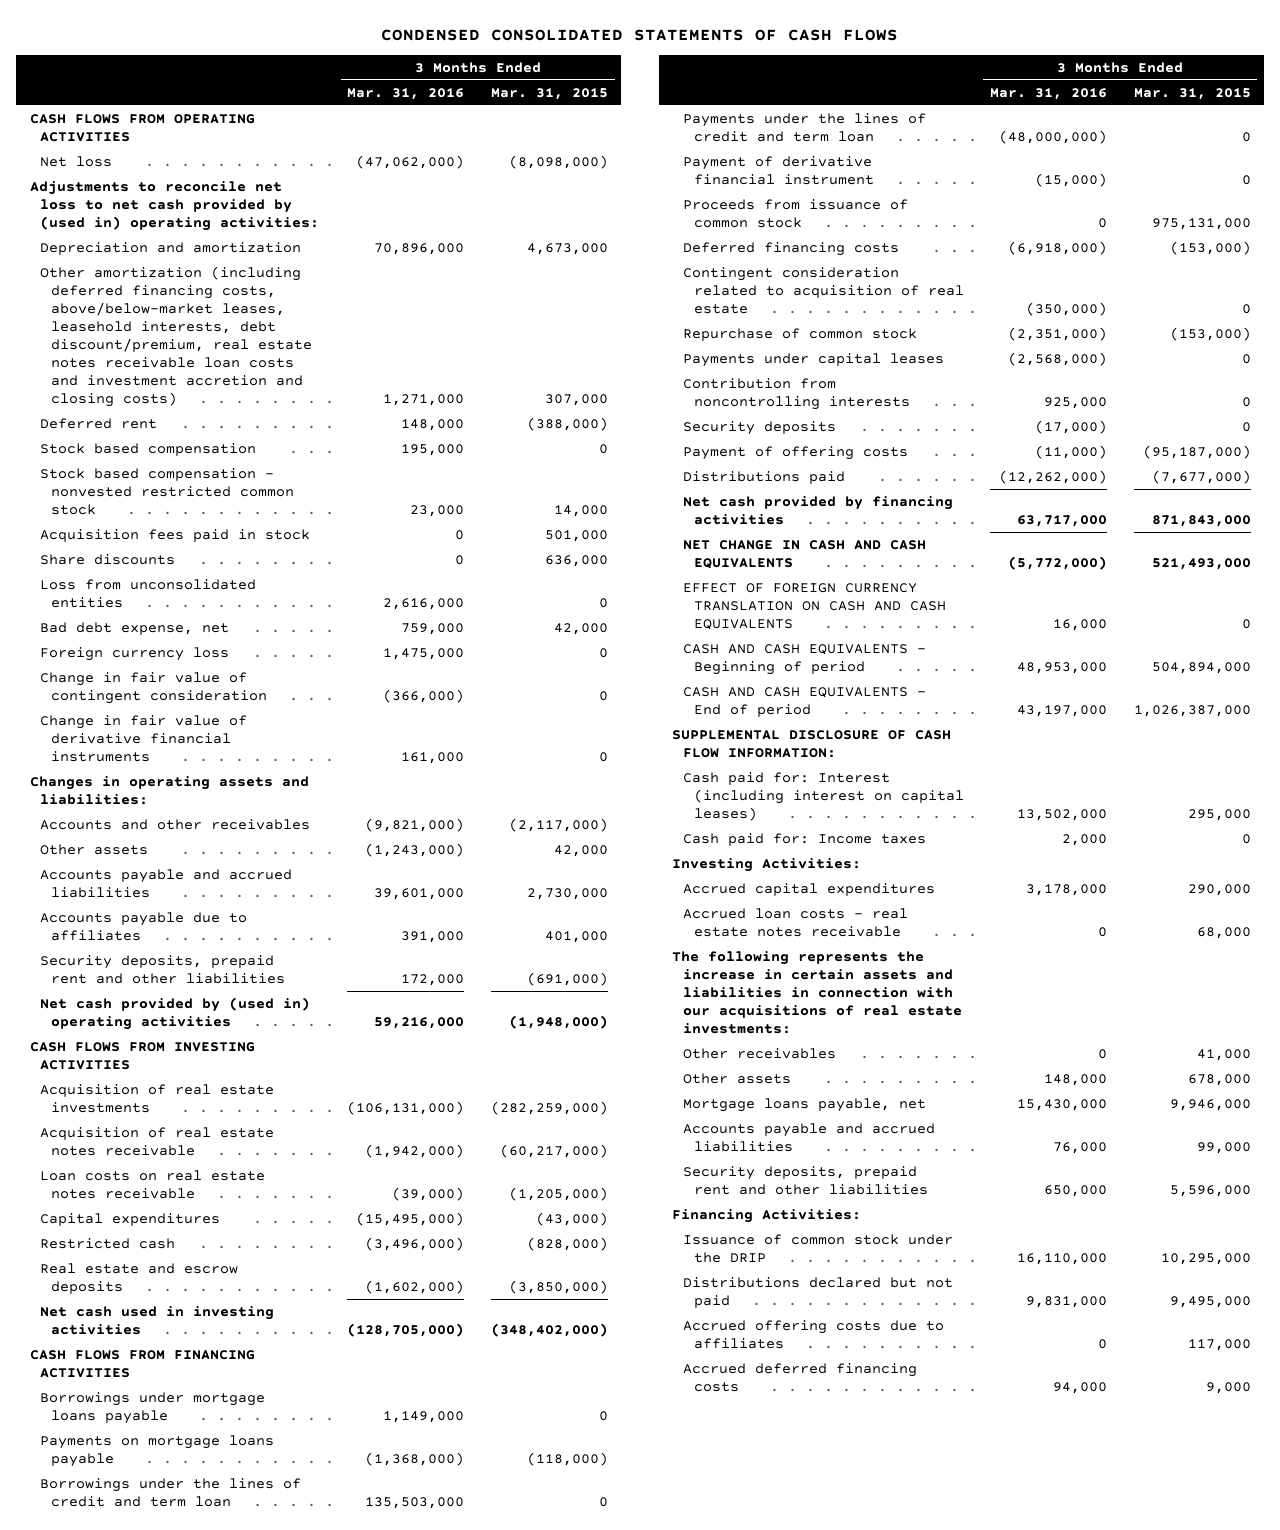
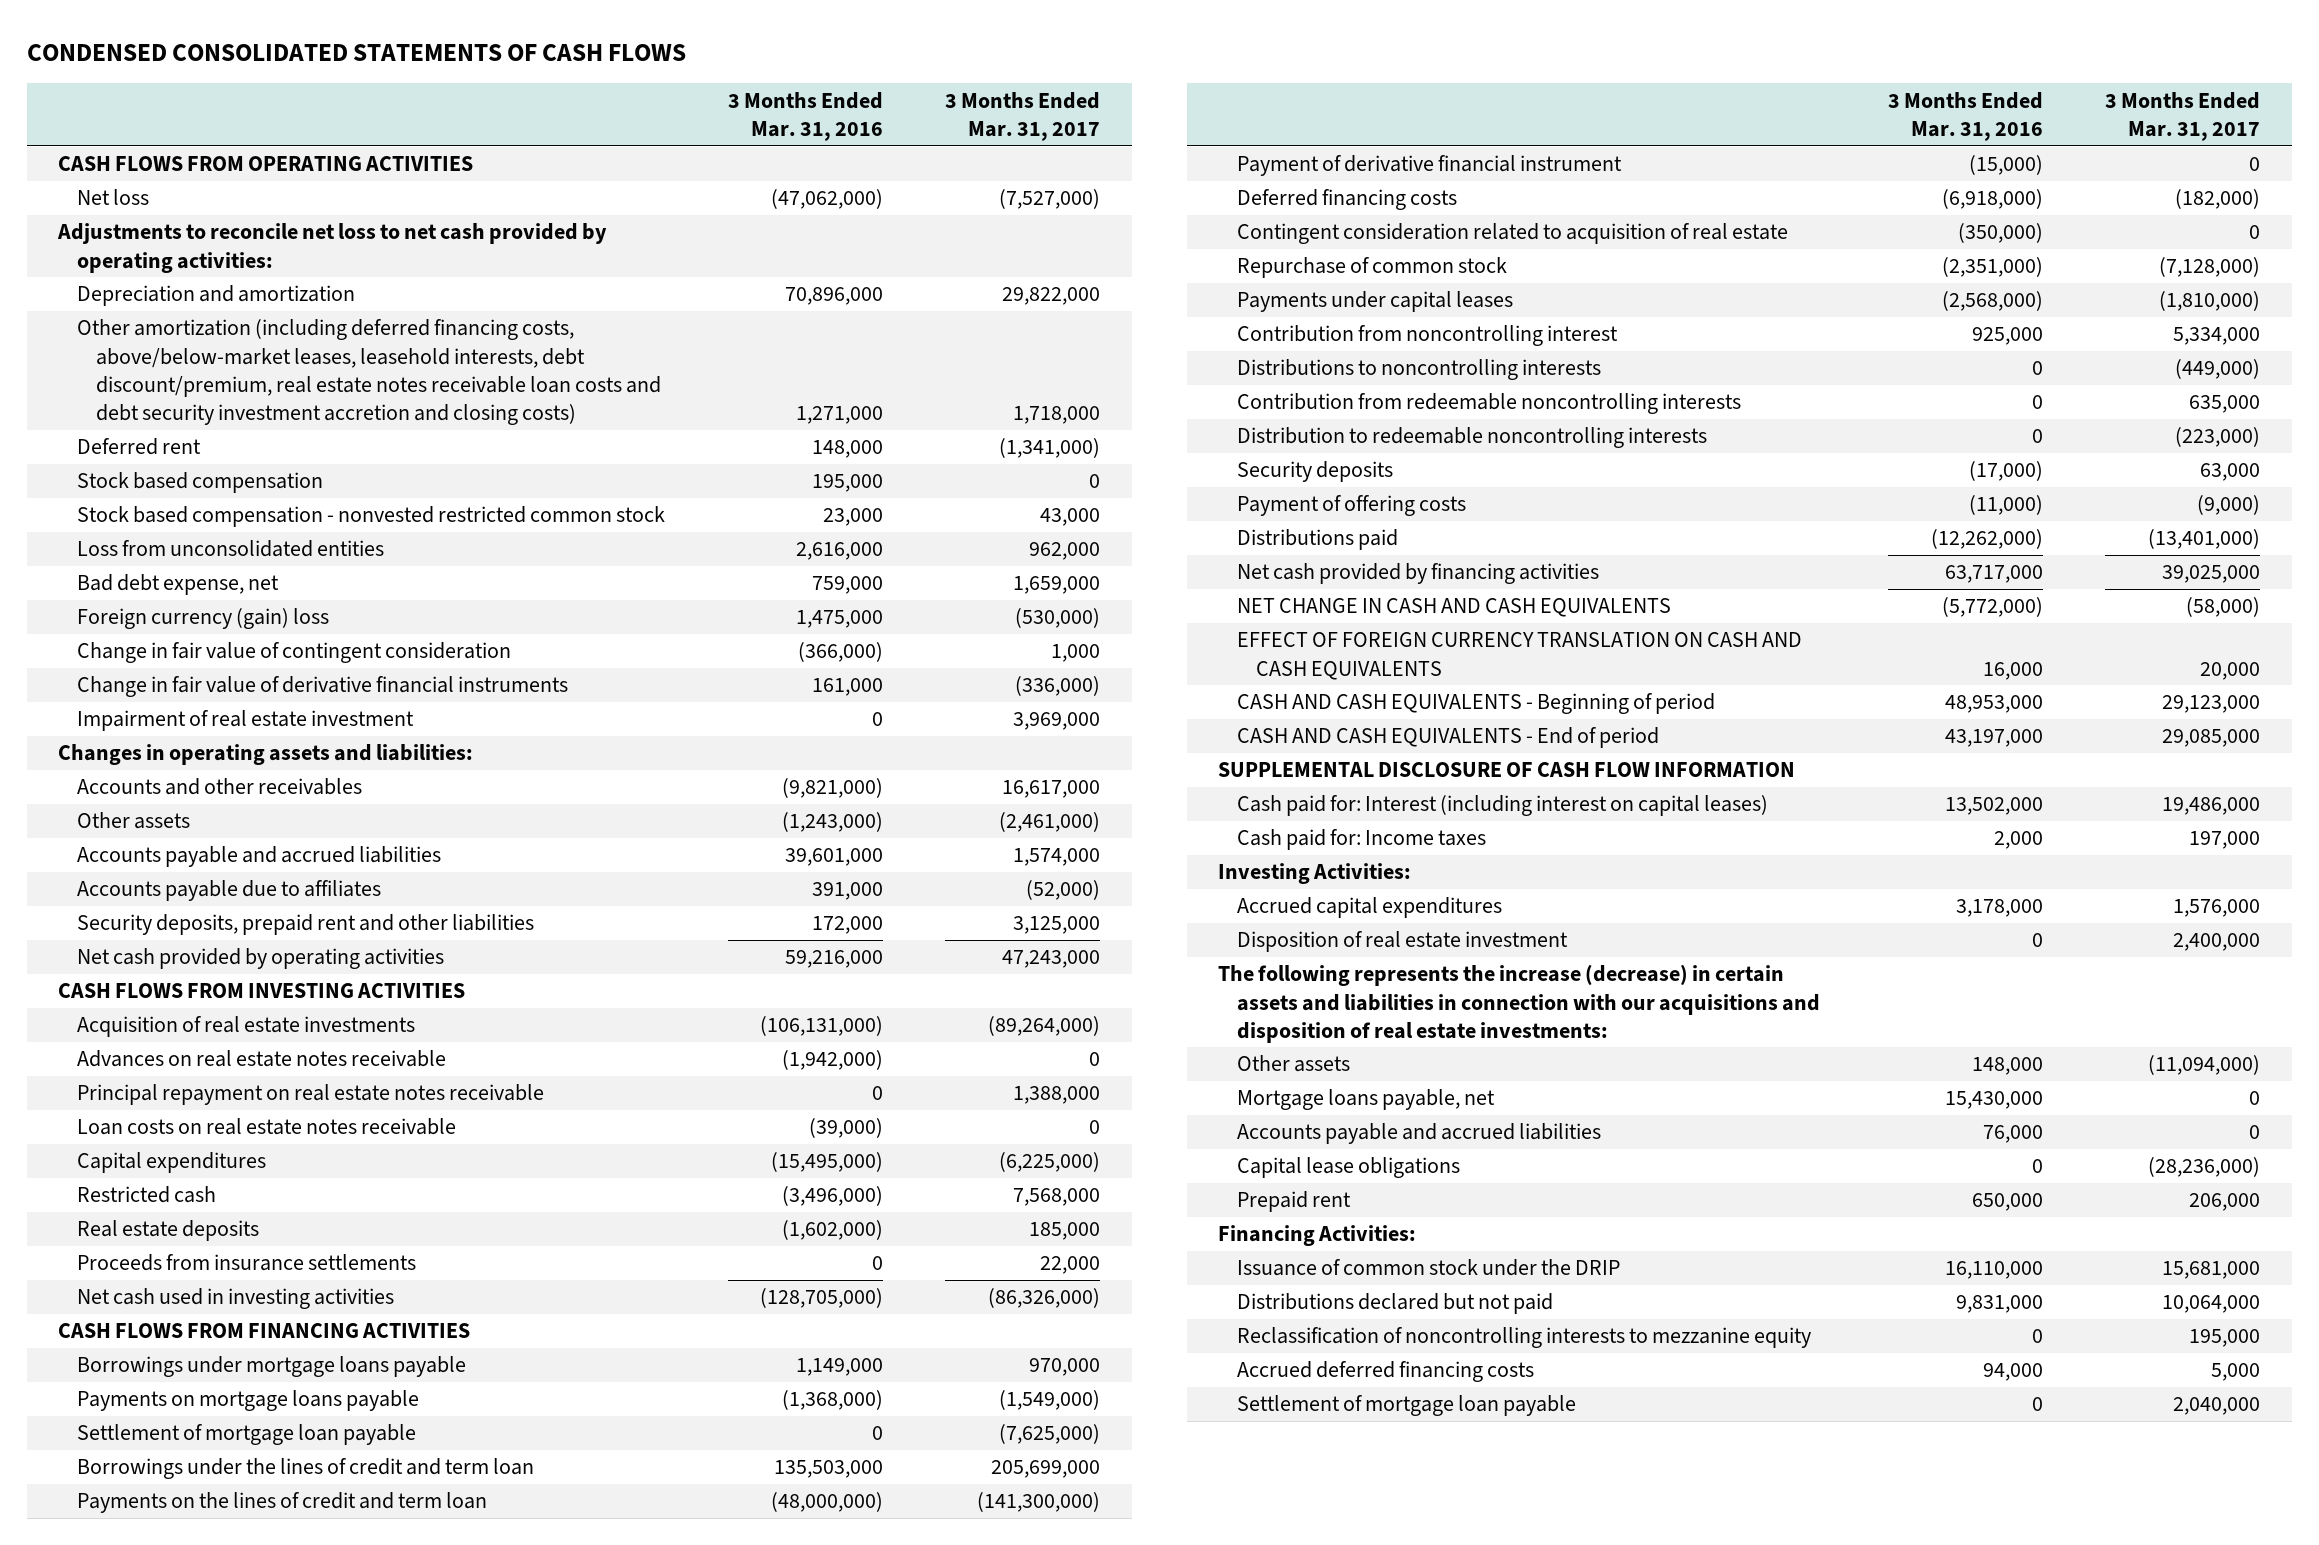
[490,87,608,100] Mar. 31, 2015 -> none
none -> [945,91,1101,141] 3 Months Ended Mar. 31, 2017
[29,180,320,231] Adjustments to reconcile net loss to net cash provided by (used in) operating activities: -> [57,223,608,273] Adjustments to reconcile net loss to net cash provided by operating activities:
[40,265,312,408] Other amortization (including deferred financing costs, above/below-market leases, leasehold interests, debt discount/premium, real estate notes receivable loan costs and investment accretion and closing costs) -> [77,319,661,426] Other amortization (including deferred financing costs, above/below-market leases, leasehold interests, debt discount/premium, real estate notes receivable loan costs and debt security investment accretion and closing costs)
[40,528,311,542] Acquisition fees paid in stock -> none
[40,553,176,565] Share discounts -> none
[40,646,230,661] Foreign currency loss -> [77,608,330,630] Foreign currency (gain) loss
none -> [77,710,415,732] Impairment of real estate investment
[40,996,311,1030] Net cash provided by (used in) operating activities -> [77,948,445,970] Net cash provided by operating activities
[40,1126,275,1156] Acquisition of real estate notes receivable -> [77,1050,447,1068] Advances on real estate notes receivable
none -> [77,1084,545,1106] Principal repayment on real estate notes receivable
[40,1262,239,1294] Real estate and escrow deposits -> [77,1220,260,1242] Real estate deposits
none -> [77,1254,417,1272] Proceeds from insurance settlements
none -> [77,1424,417,1446] Settlement of mortgage loan payable
[682,112,926,142] Payments under the lines of credit and term loan -> [77,1492,488,1514] Payments on the lines of credit and term loan
[682,198,908,228] Proceeds from issuance of common stock -> none
[682,377,910,410] Contribution from noncontrolling interests -> [1236,325,1618,347] Contribution from noncontrolling interest
none -> [1236,359,1601,381] Distributions to noncontrolling interests
none -> [1236,393,1741,415] Contribution from redeemable noncontrolling interests
none -> [1236,427,1707,449] Distribution to redeemable noncontrolling interests
[672,729,952,758] SUPPLEMENTAL DISCLOSURE OF CASH FLOW INFORMATION: -> [1218,762,1796,778] SUPPLEMENTAL DISCLOSURE OF CASH FLOW INFORMATION
[682,907,908,937] Accrued loan costs - real estate notes receivable -> none
[682,1047,836,1059] Other receivables -> none
none -> [1236,931,1568,953] Disposition of real estate investment
[672,950,962,1035] The following represents the increase in certain assets and liabilities in connection with our acquisitions of real estate investments: -> [1218,964,1820,1043] The following represents the increase (decrease) in certain assets and liabilities in connection with our acquisitions and disposition of real estate investments:
[682,1165,928,1195] Security deposits, prepaid rent and other liabilities -> none
none -> [1236,1157,1460,1179] Capital lease obligations
none -> [1236,1191,1351,1213] Prepaid rent
[682,1319,944,1349] Accrued offering costs due to affiliates -> none
none -> [1236,1327,1811,1349] Reclassification of noncontrolling interests to mezzanine equity
none -> [1236,1395,1576,1417] Settlement of mortgage loan payable

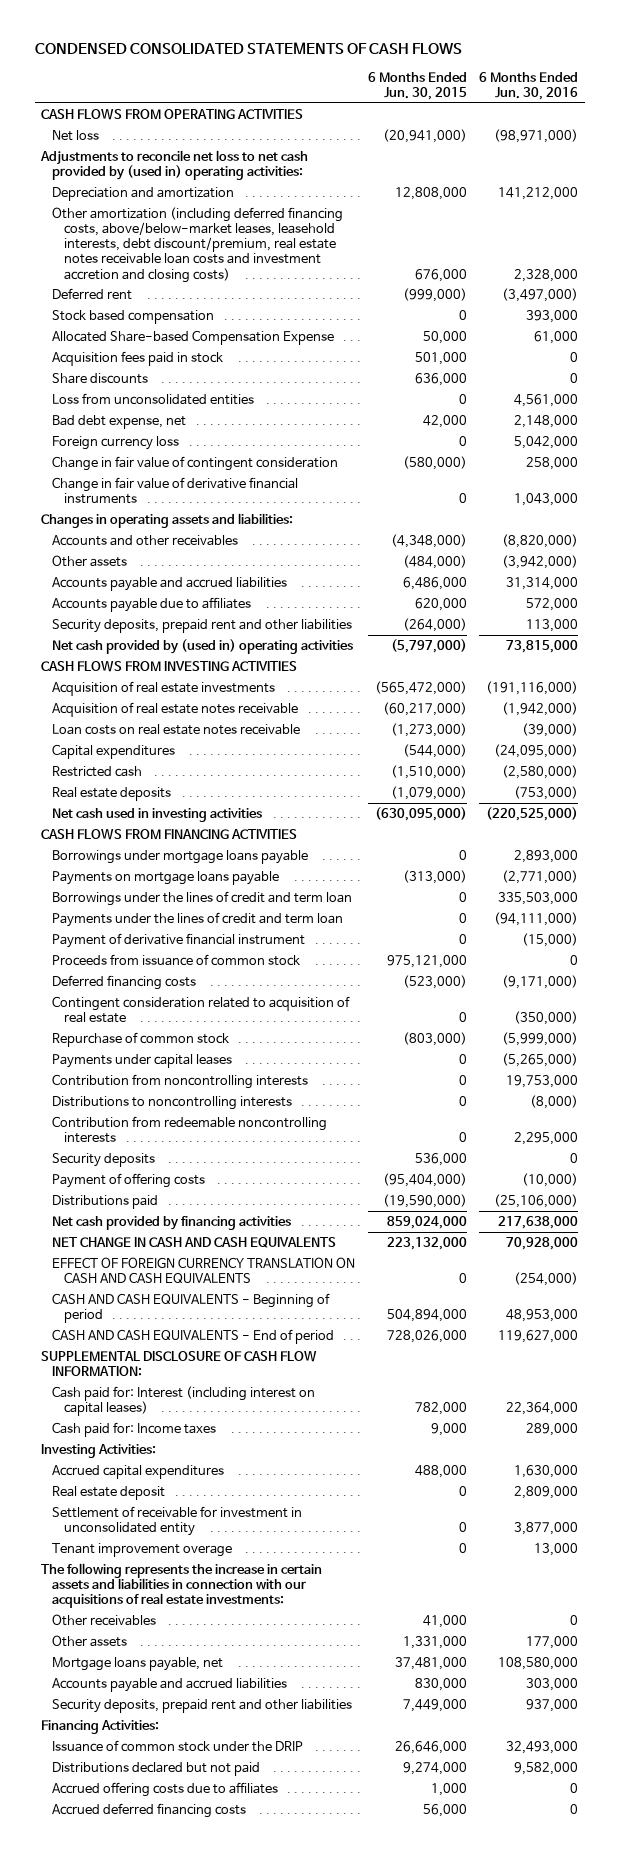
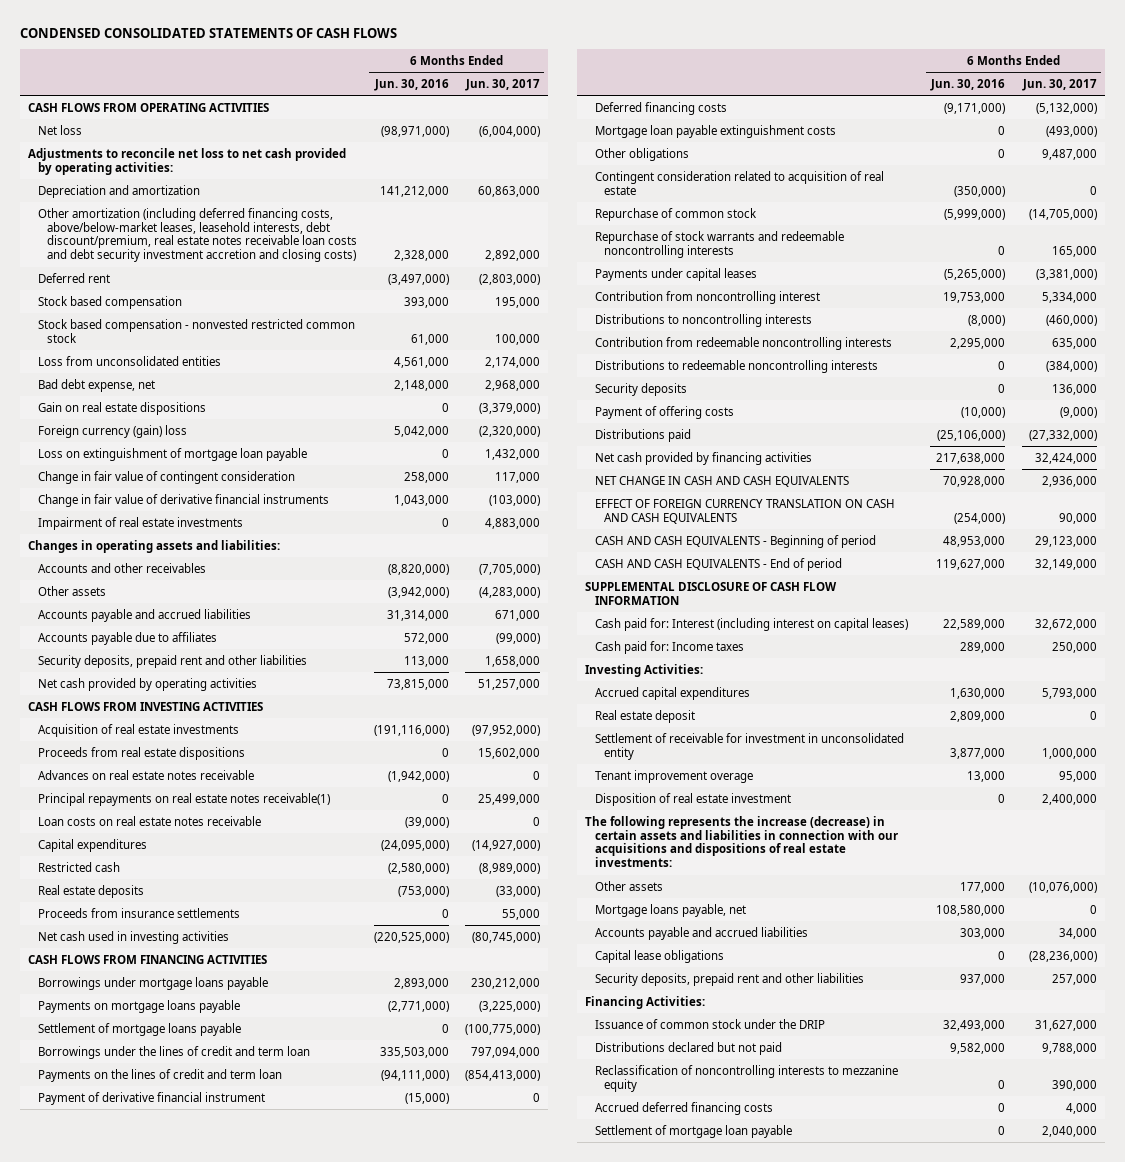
[367,71,467,100] 6 Months Ended Jun. 30, 2015 -> none
none -> [464,78,540,91] Jun. 30, 2017
[39,149,308,181] Adjustments to reconcile net loss to net cash provided by (used in) operating activities: -> [28,147,347,175] Adjustments to reconcile net loss to net cash provided by operating activities:
[52,206,344,283] Other amortization (including deferred financing costs, above/below-market leases, leasehold interests, debt discount/premium, real estate notes receivable loan costs and investment accretion and closing costs) -> [37,207,358,263] Other amortization (including deferred financing costs, above/below-market leases, leasehold interests, debt discount/premium, real estate notes receivable loan costs and debt security investment accretion and closing costs)
[52,350,224,366] Acquisition fees paid in stock -> none
[52,372,149,384] Share discounts -> none
[52,329,335,345] Allocated Share-based Compensation Expense -> [37,318,355,343] Stock based compensation - nonvested restricted common stock
none -> [37,401,206,415] Gain on real estate dispositions
[52,435,180,450] Foreign currency loss -> [37,424,187,438] Foreign currency (gain) loss
none -> [37,447,307,461] Loss on extinguishment of mortgage loan payable
none -> [37,516,243,530] Impairment of real estate investments
[52,638,354,654] Net cash provided by (used in) operating activities -> [37,677,257,691] Net cash provided by operating activities
none -> [37,746,245,760] Proceeds from real estate dispositions
[52,701,299,717] Acquisition of real estate notes receivable -> [37,769,254,780] Advances on real estate notes receivable
none -> [37,792,330,806] Principal repayments on real estate notes receivable(1)
none -> [37,907,240,918] Proceeds from insurance settlements
none -> [37,1022,241,1036] Settlement of mortgage loans payable
[52,911,344,927] Payments under the lines of credit and term loan -> [37,1068,282,1082] Payments on the lines of credit and term loan
[52,953,301,966] Proceeds from issuance of common stock -> none
none -> [594,124,836,138] Mortgage loan payable extinguishment costs
none -> [594,147,689,161] Other obligations
none -> [594,230,844,258] Repurchase of stock warrants and redeemable noncontrolling interests
[52,1073,309,1089] Contribution from noncontrolling interests -> [594,290,820,304] Contribution from noncontrolling interest
none -> [594,359,878,373] Distributions to redeemable noncontrolling interests
[40,1350,317,1377] SUPPLEMENTAL DISCLOSURE OF CASH FLOW INFORMATION: -> [585,581,838,605] SUPPLEMENTAL DISCLOSURE OF CASH FLOW INFORMATION
[506,1402,579,1416] 22,364,000 -> [943,618,1006,630] 22,589,000
[52,1613,157,1626] Other receivables -> none
none -> [594,792,791,806] Disposition of real estate investment
[40,1562,322,1609] The following represents the increase in certain assets and liabilities in connection with our acquisitions of real estate investments: -> [585,815,898,868] The following represents the increase (decrease) in certain assets and liabilities in connection with our acquisitions and dispositions of real estate investments:
none -> [594,949,724,963] Capital lease obligations
[52,1781,279,1797] Accrued offering costs due to affiliates -> none
none -> [594,1064,898,1092] Reclassification of noncontrolling interests to mezzanine equity
none -> [594,1124,792,1138] Settlement of mortgage loan payable

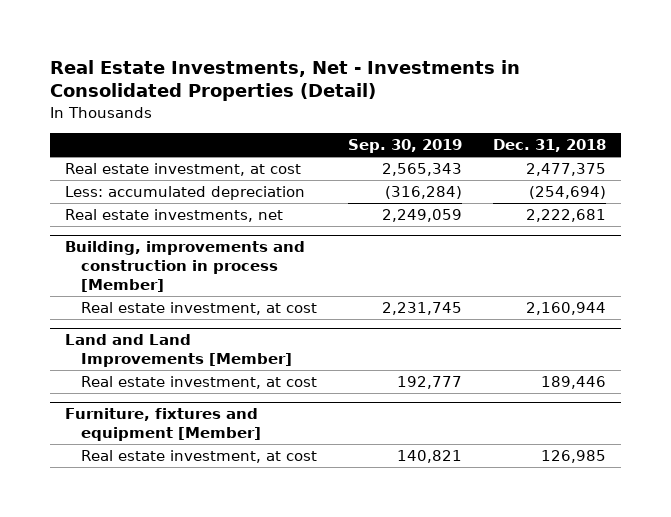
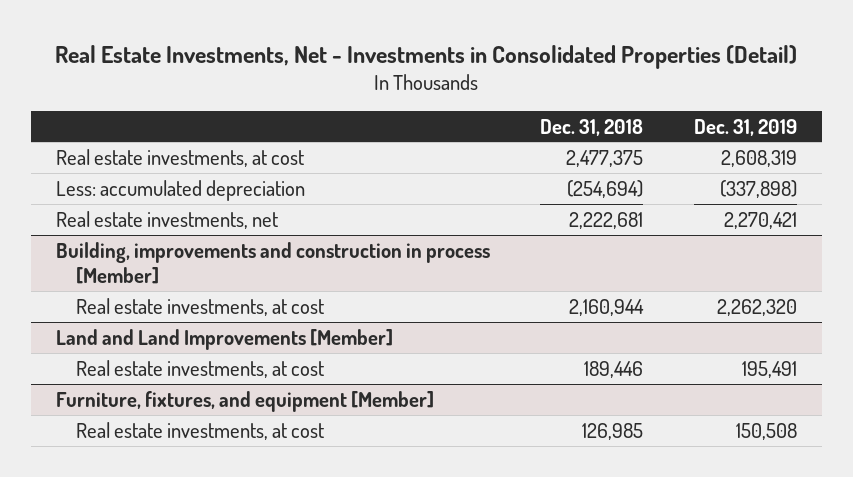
[348,139,463,154] Sep. 30, 2019 -> none
none -> [693,118,797,136] Dec. 31, 2019
[65,163,302,177] Real estate investment, at cost -> [55,148,304,167] Real estate investments, at cost
[81,302,318,316] Real estate investment, at cost -> [76,297,325,316] Real estate investments, at cost
[81,376,318,390] Real estate investment, at cost -> [76,359,325,378] Real estate investments, at cost
[65,408,262,442] Furniture, fixtures and equipment [Member] -> [55,390,434,412] Furniture, fixtures, and equipment [Member]
[81,450,318,464] Real estate investment, at cost -> [76,421,325,440] Real estate investments, at cost

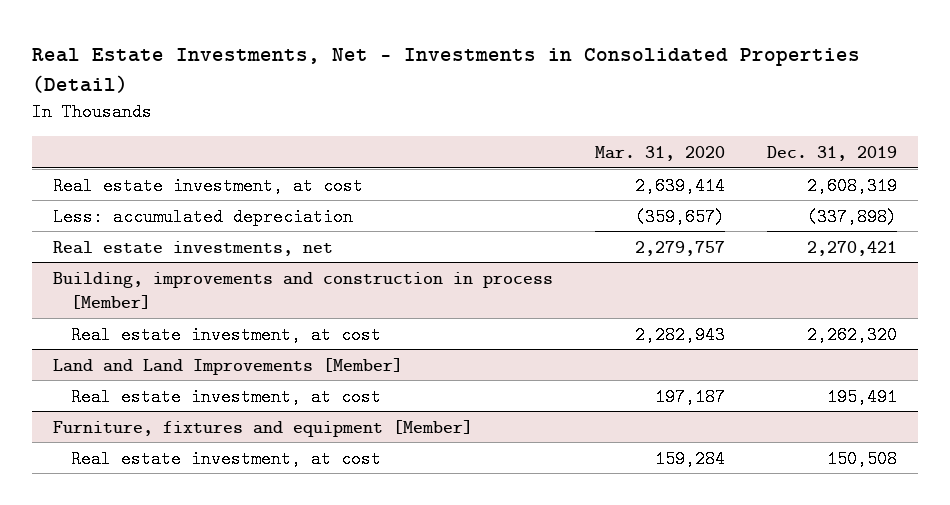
[540,118,644,136] Dec. 31, 2018 -> none
none -> [595,145,726,161] Mar. 31, 2020
[55,148,304,167] Real estate investments, at cost -> [52,176,363,195] Real estate investment, at cost
[76,297,325,316] Real estate investments, at cost -> [70,325,381,344] Real estate investment, at cost
[76,359,325,378] Real estate investments, at cost -> [70,387,381,406] Real estate investment, at cost
[55,390,434,412] Furniture, fixtures, and equipment [Member] -> [52,419,473,437] Furniture, fixtures and equipment [Member]
[76,421,325,440] Real estate investments, at cost -> [70,449,381,468] Real estate investment, at cost

